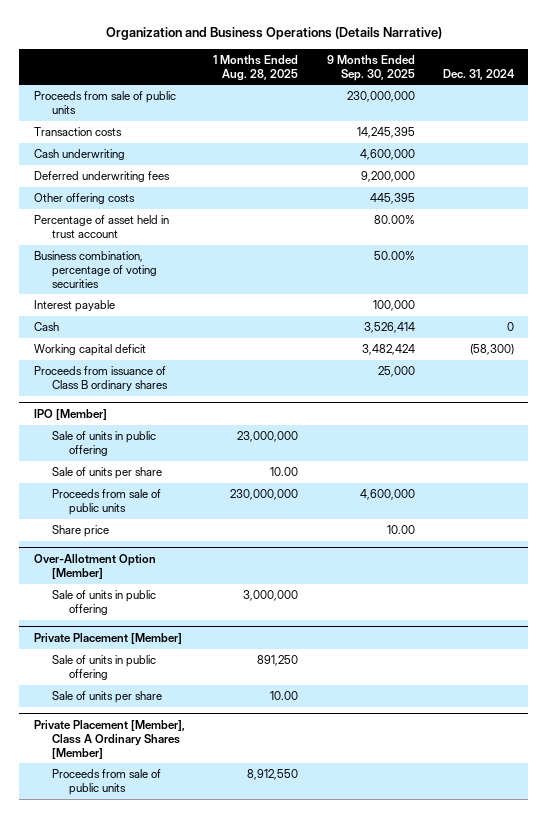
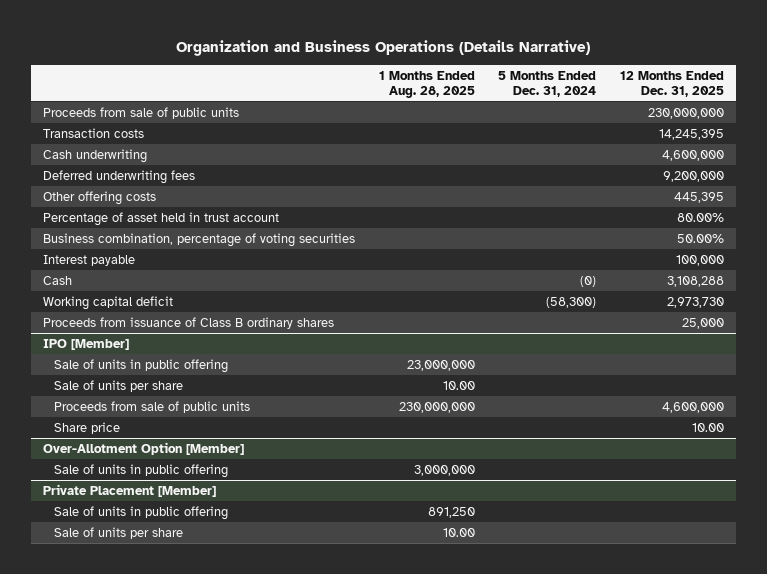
[326,54,415,81] 9 Months Ended Sep. 30, 2025 -> none
[443,68,516,80] Dec. 31, 2024 -> none
none -> [498,70,597,97] 5 Months Ended Dec. 31, 2024
none -> [619,70,724,97] 12 Months Ended Dec. 31, 2025
[33,720,185,759] Private Placement [Member], Class A Ordinary Shares [Member] -> none
[51,769,161,795] Proceeds from sale of public units -> none

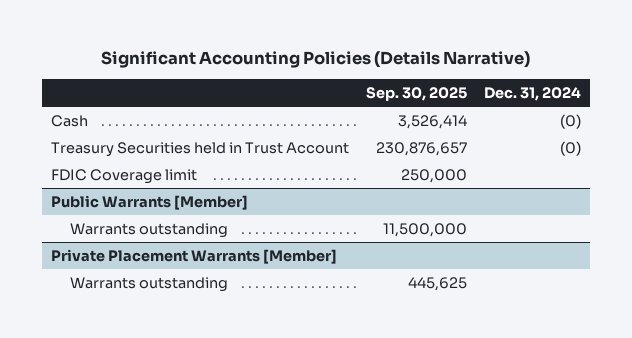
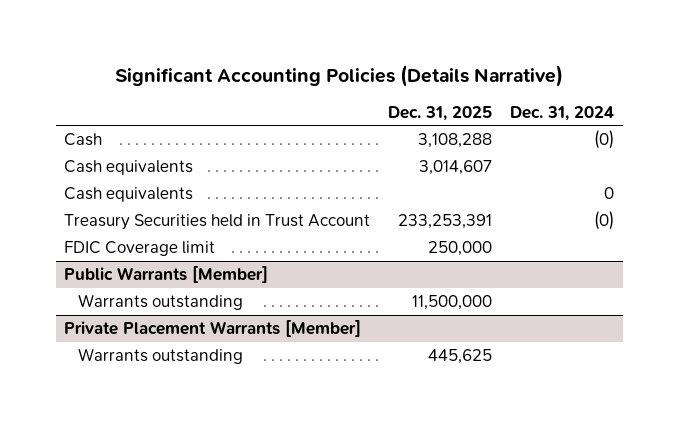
[365,86,467,101] Sep. 30, 2025 -> none
none -> [388,105,493,121] Dec. 31, 2025
none -> [64,160,194,176] Cash equivalents
none -> [64,187,194,203] Cash equivalents

